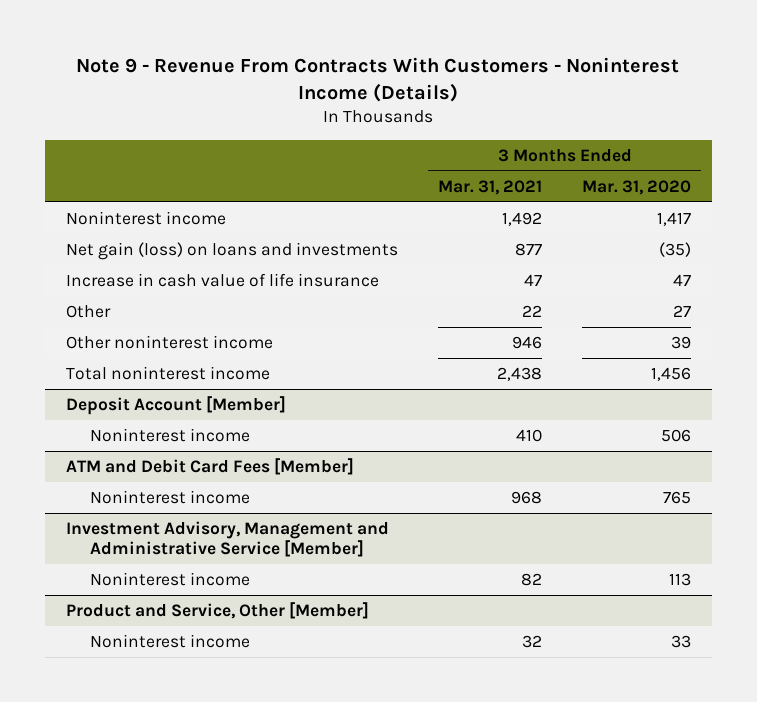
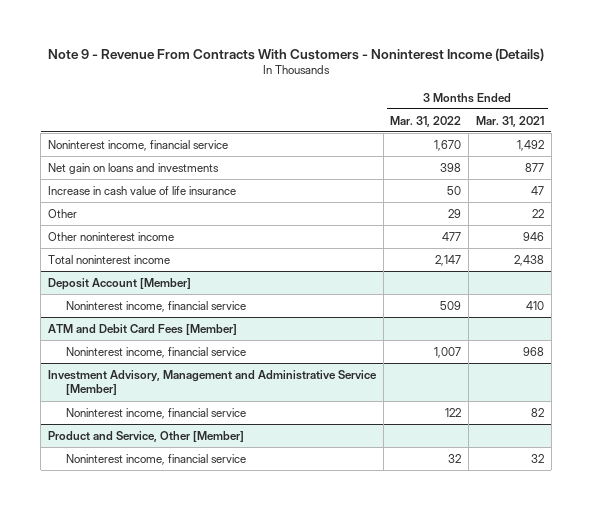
[582,179,692,195] Mar. 31, 2020 -> none
none -> [390,115,462,127] Mar. 31, 2022
[65,210,226,225] Noninterest income -> [47,139,228,151] Noninterest income, financial service
[65,241,398,260] Net gain (loss) on loans and investments -> [47,162,219,174] Net gain on loans and investments
[89,427,250,442] Noninterest income -> [66,300,247,312] Noninterest income, financial service
[89,489,250,504] Noninterest income -> [66,346,247,358] Noninterest income, financial service
[89,571,250,586] Noninterest income -> [66,407,247,419] Noninterest income, financial service
[89,633,250,648] Noninterest income -> [66,453,247,465] Noninterest income, financial service

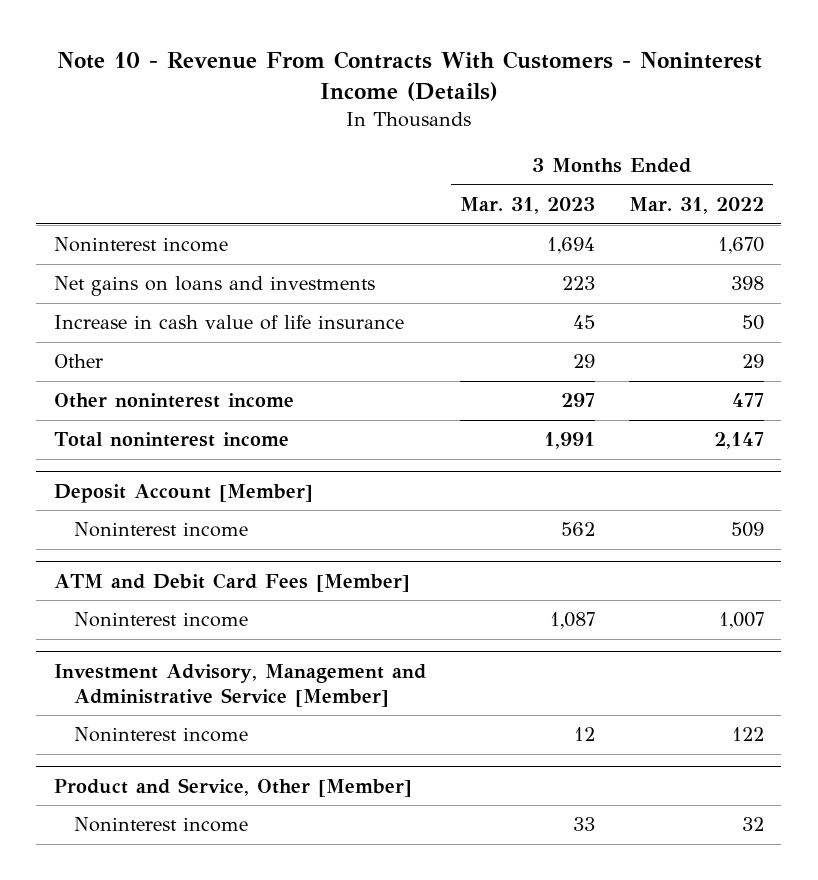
[47,47,544,61] Note 9 - Revenue From Contracts With Customers - Noninterest Income (Details) -> [56,50,762,101] Note 10 - Revenue From Contracts With Customers - Noninterest Income (Details)
[476,115,545,127] Mar. 31, 2021 -> none
none -> [459,197,595,215] Mar. 31, 2023
[47,139,228,151] Noninterest income, financial service -> [53,237,228,253] Noninterest income
[47,162,219,174] Net gain on loans and investments -> [53,276,375,297] Net gains on loans and investments
[66,300,247,312] Noninterest income, financial service -> [74,522,249,538] Noninterest income
[66,346,247,358] Noninterest income, financial service -> [74,612,249,628] Noninterest income
[66,407,247,419] Noninterest income, financial service -> [74,727,249,743] Noninterest income
[66,453,247,465] Noninterest income, financial service -> [74,817,249,833] Noninterest income

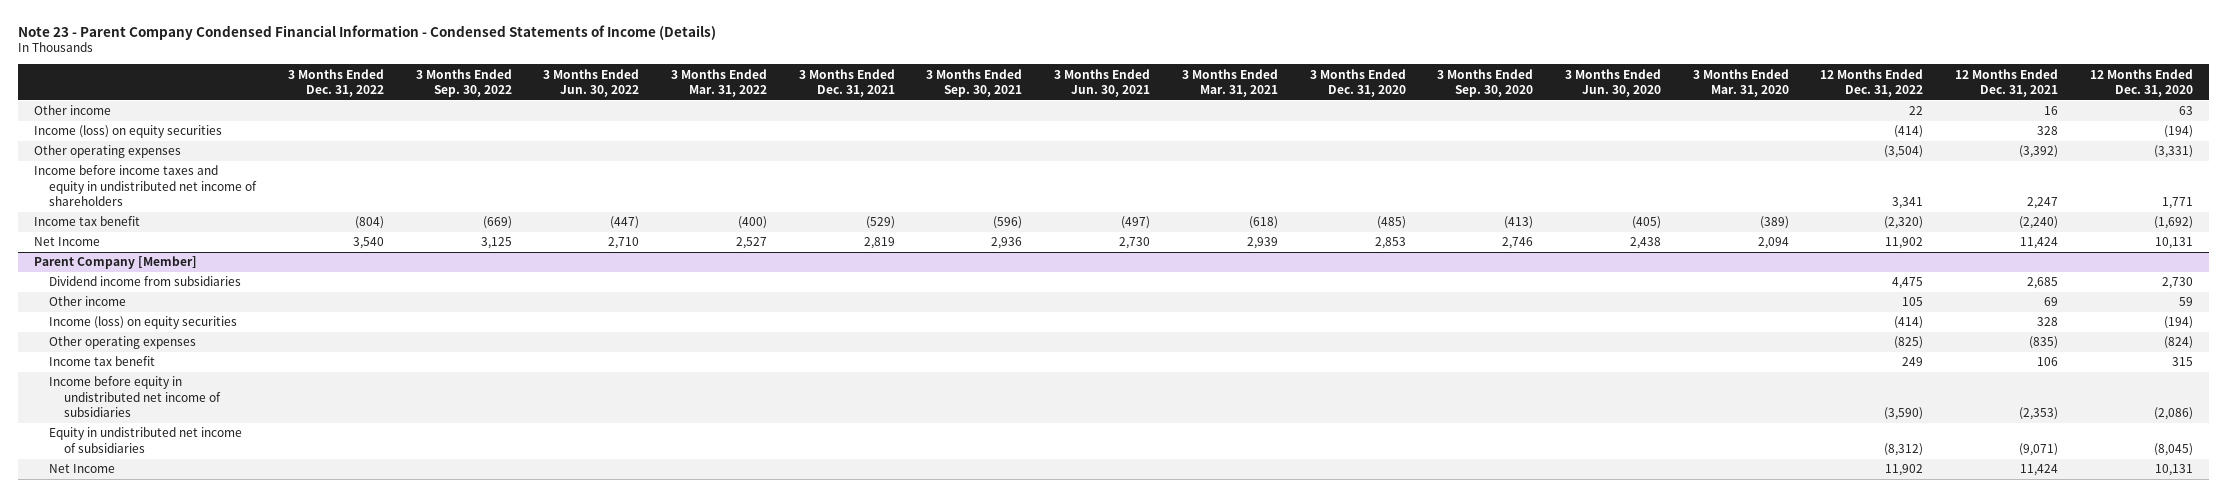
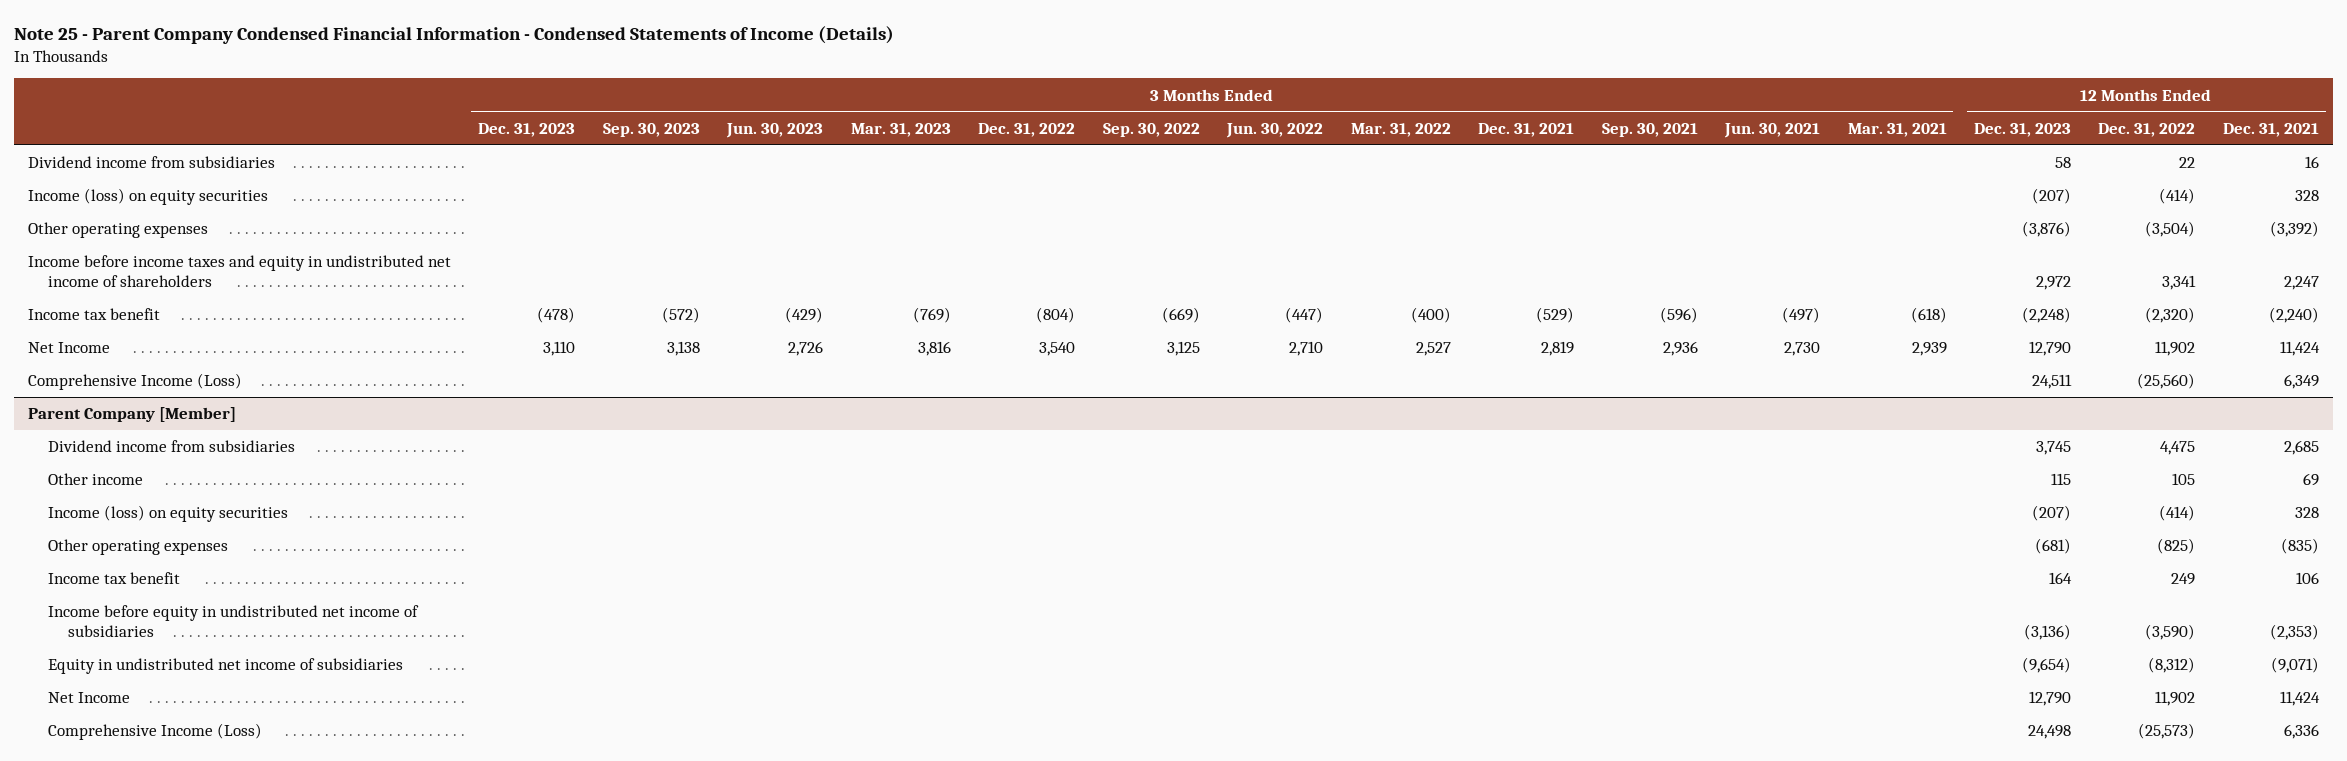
[18,24,717,40] Note 23 - Parent Company Condensed Financial Information - Condensed Statements of Income (Details) -> [14,25,895,44] Note 25 - Parent Company Condensed Financial Information - Condensed Statements of Income (Details)
[1309,68,1406,98] 3 Months Ended Dec. 31, 2020 -> none
[1437,68,1534,98] 3 Months Ended Sep. 30, 2020 -> none
[1565,68,1662,98] 3 Months Ended Jun. 30, 2020 -> none
[1692,68,1789,98] 3 Months Ended Mar. 31, 2020 -> none
[2089,68,2193,98] 12 Months Ended Dec. 31, 2020 -> none
none -> [478,122,576,137] Dec. 31, 2023
none -> [602,122,700,137] Sep. 30, 2023
none -> [726,122,824,138] Jun. 30, 2023
none -> [850,122,951,137] Mar. 31, 2023
none -> [1974,122,2072,137] Dec. 31, 2023
[34,105,112,116] Other income -> [27,156,275,169] Dividend income from subsidiaries
none -> [27,373,242,391] Comprehensive Income (Loss)
none -> [47,723,262,741] Comprehensive Income (Loss)

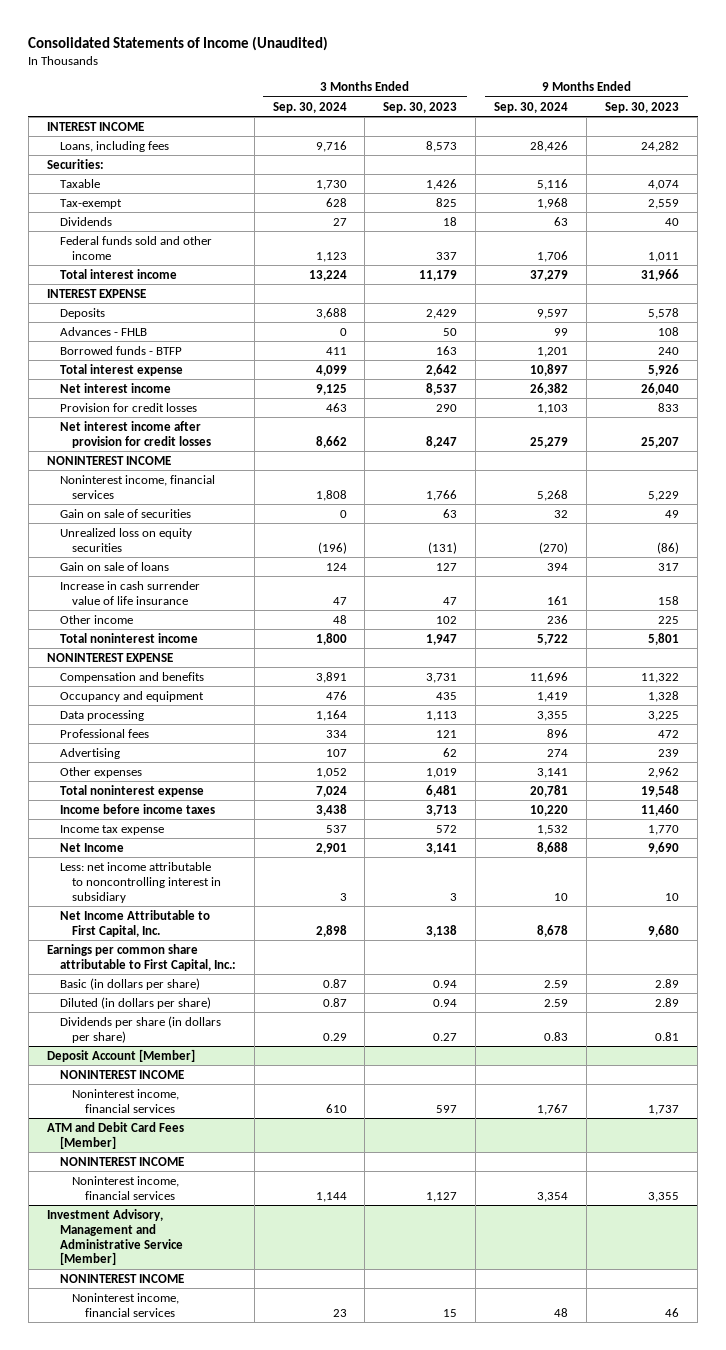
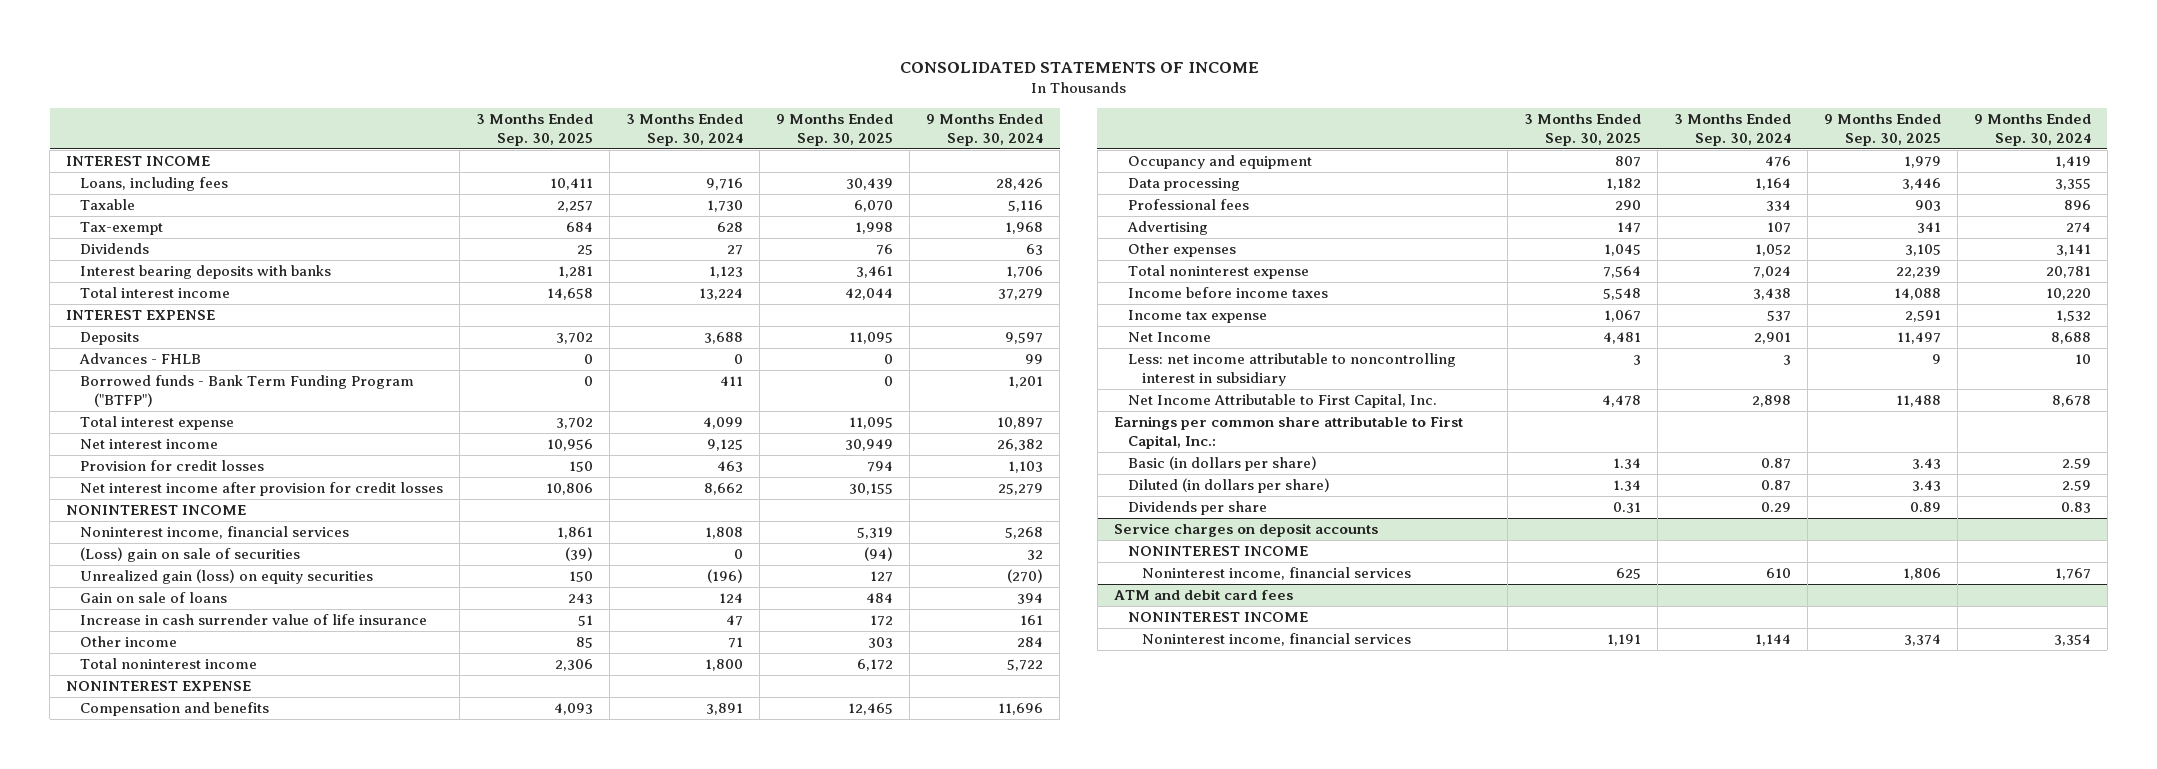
[28,35,329,51] Consolidated Statements of Income (Unaudited) -> [899,61,1259,73] CONSOLIDATED STATEMENTS OF INCOME
[383,101,458,113] Sep. 30, 2023 -> none
[605,101,680,113] Sep. 30, 2023 -> none
none -> [476,114,594,146] 3 Months Ended Sep. 30, 2025
none -> [776,114,894,146] 9 Months Ended Sep. 30, 2025
[46,158,104,169] Securities: -> none
[59,235,212,260] Federal funds sold and other income -> [80,265,332,280] Interest bearing deposits with banks
[59,345,182,355] Borrowed funds - BTFP -> [80,375,415,407] Borrowed funds - Bank Term Funding Program ("BTFP")
[59,508,191,518] Gain on sale of securities -> [80,547,301,563] (Loss) gain on sale of securities
[59,527,192,552] Unrealized loss on equity securities -> [80,569,374,585] Unrealized gain (loss) on equity securities
[332,614,347,624] 48 -> [728,637,744,649] 71
[547,614,569,624] 236 -> [1017,637,1044,648] 284
[46,1048,195,1062] Deposit Account [Member] -> none
[59,1015,221,1043] Dividends per share (in dollars per share) -> [1127,501,1267,516] Dividends per share
none -> [1113,523,1378,538] Service charges on deposit accounts
[46,1121,184,1149] ATM and Debit Card Fees [Member] -> [1113,589,1293,601] ATM and debit card fees
[46,1208,183,1266] Investment Advisory, Management and Administrative Service [Member] -> none
[59,1273,184,1283] NONINTEREST INCOME -> none
[72,1292,180,1317] Noninterest income, financial services -> none

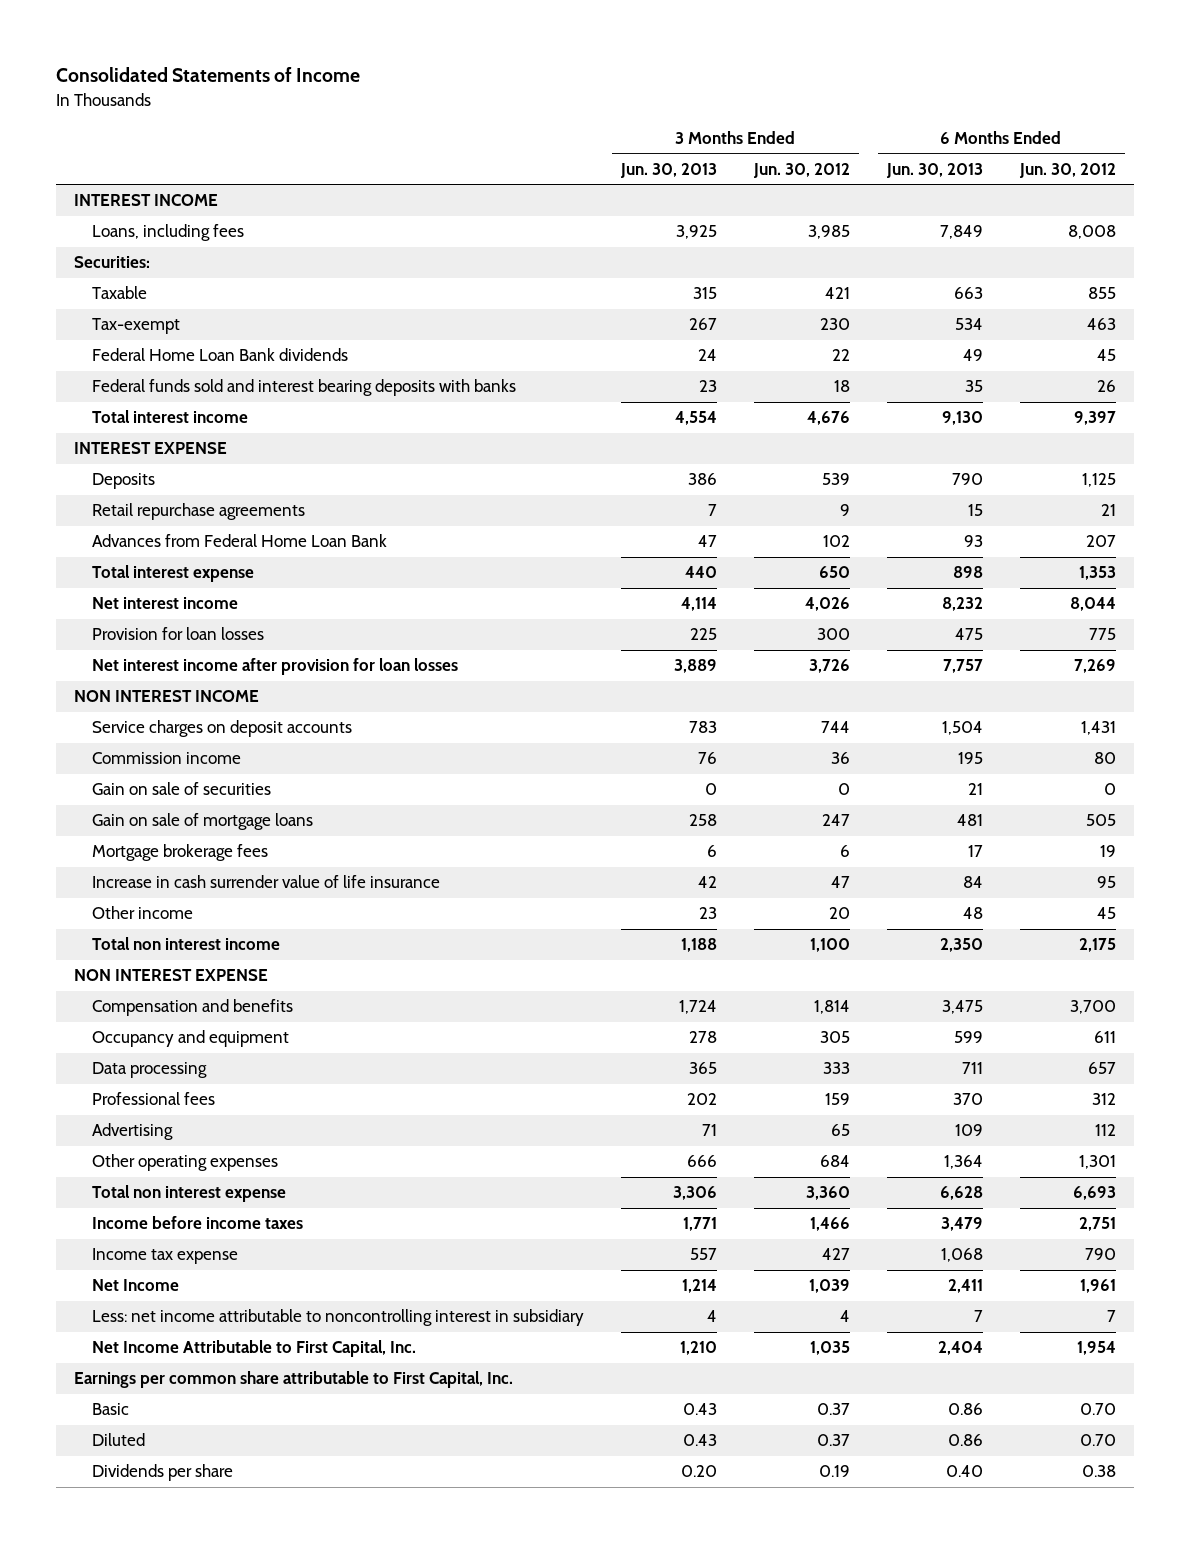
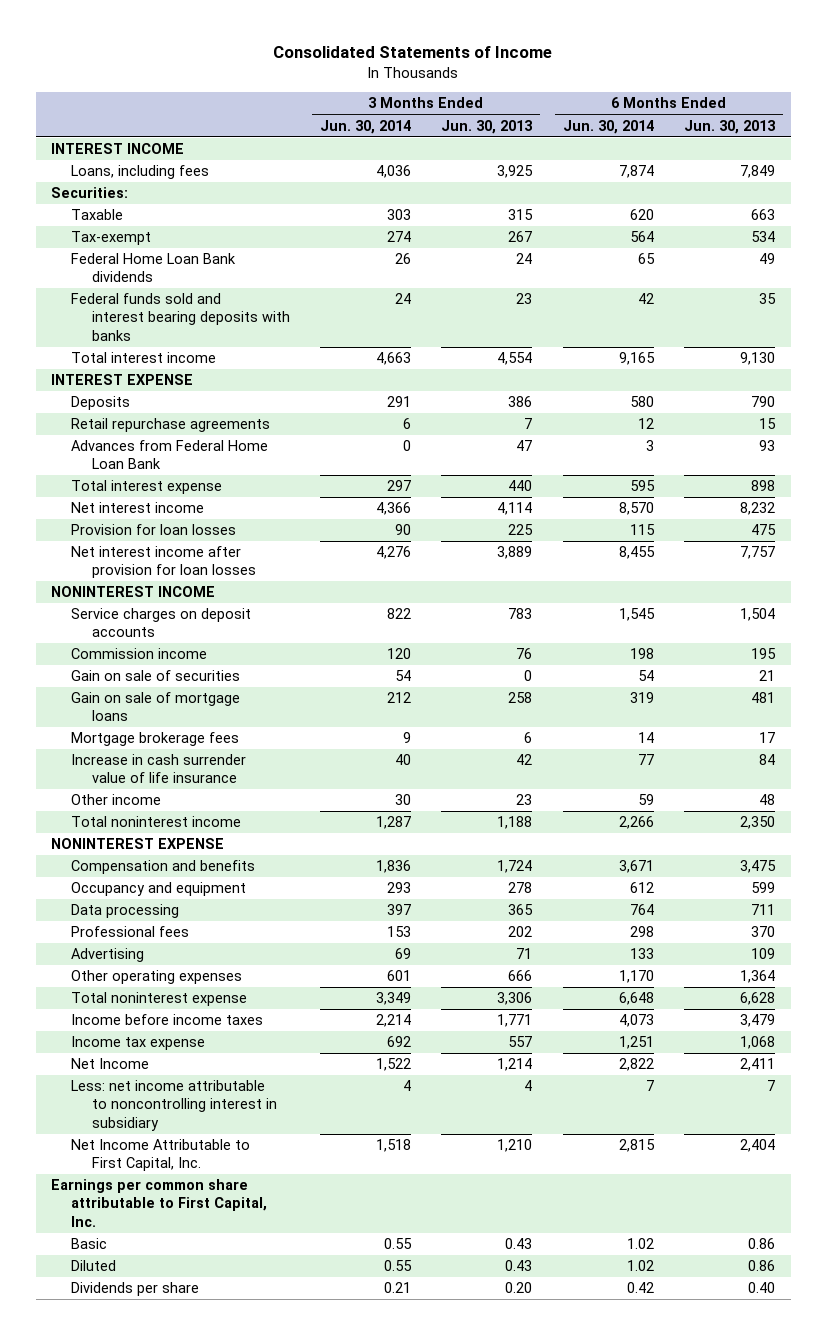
[752,163,850,179] Jun. 30, 2012 -> none
[1018,163,1116,179] Jun. 30, 2012 -> none
none -> [319,119,411,134] Jun. 30, 2014
none -> [562,119,654,134] Jun. 30, 2014
[74,690,260,703] NON INTEREST INCOME -> [51,586,216,598] NONINTEREST INCOME
[92,937,281,951] Total non interest income -> [71,816,242,828] Total noninterest income
[74,969,269,982] NON INTEREST EXPENSE -> [51,838,225,850] NONINTEREST EXPENSE
[92,1185,287,1203] Total non interest expense -> [71,992,248,1007] Total noninterest expense

